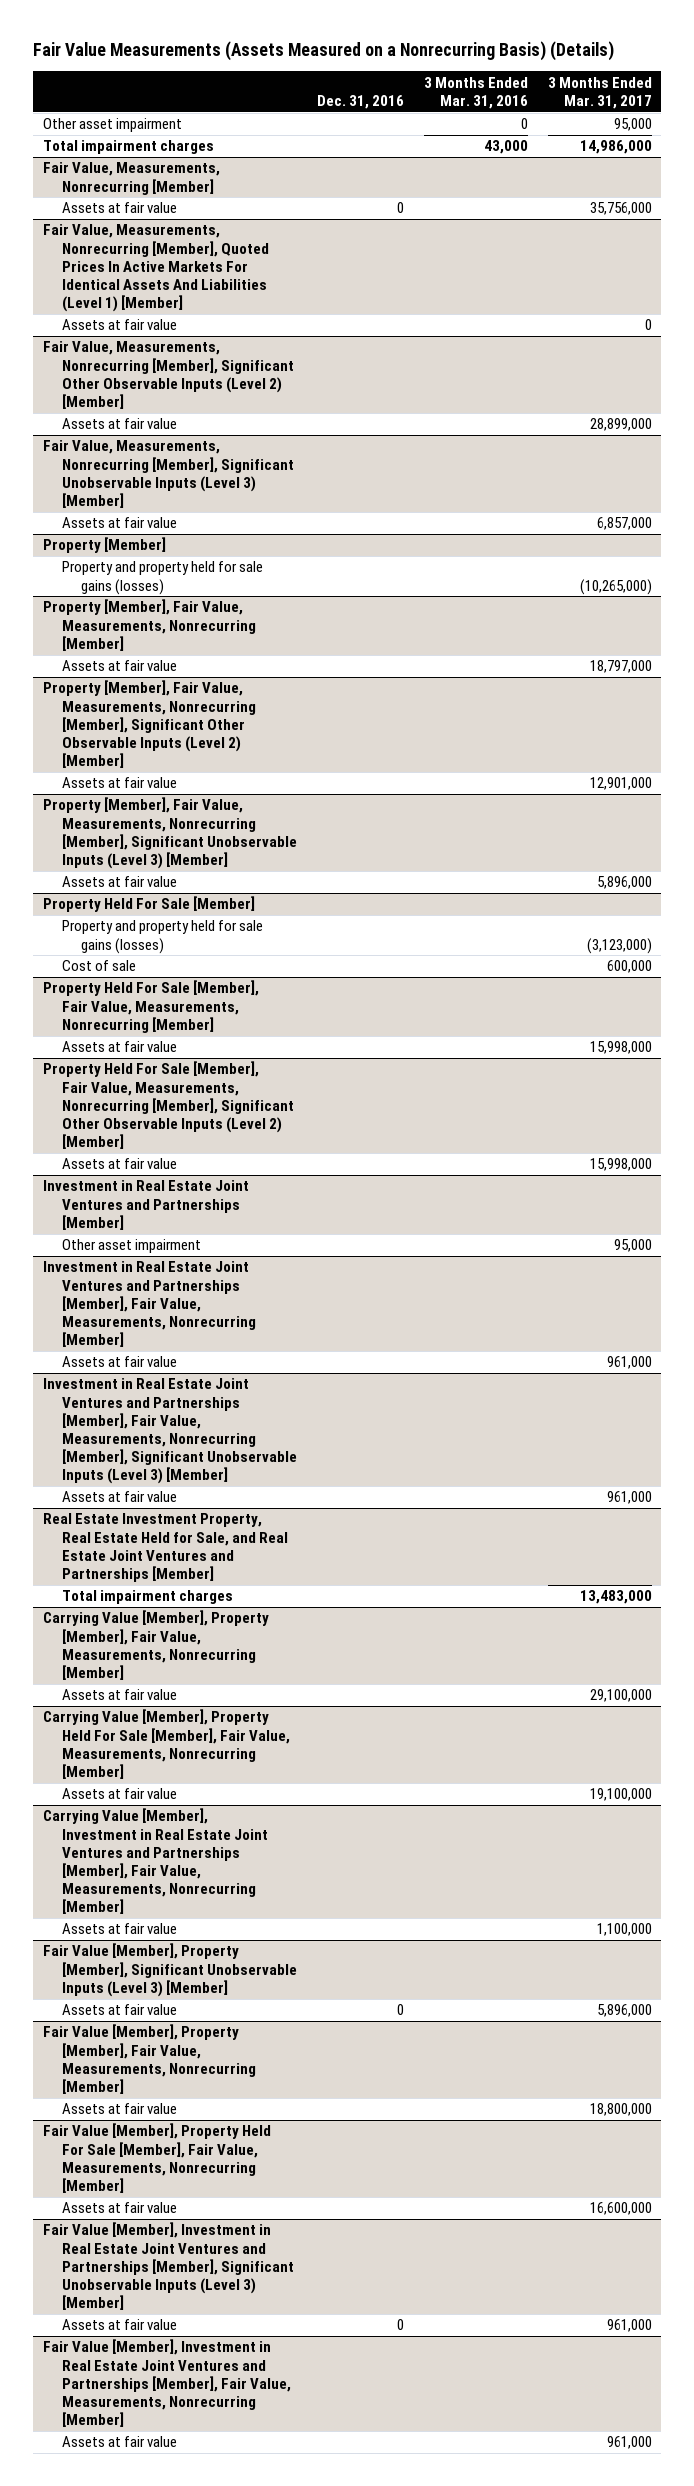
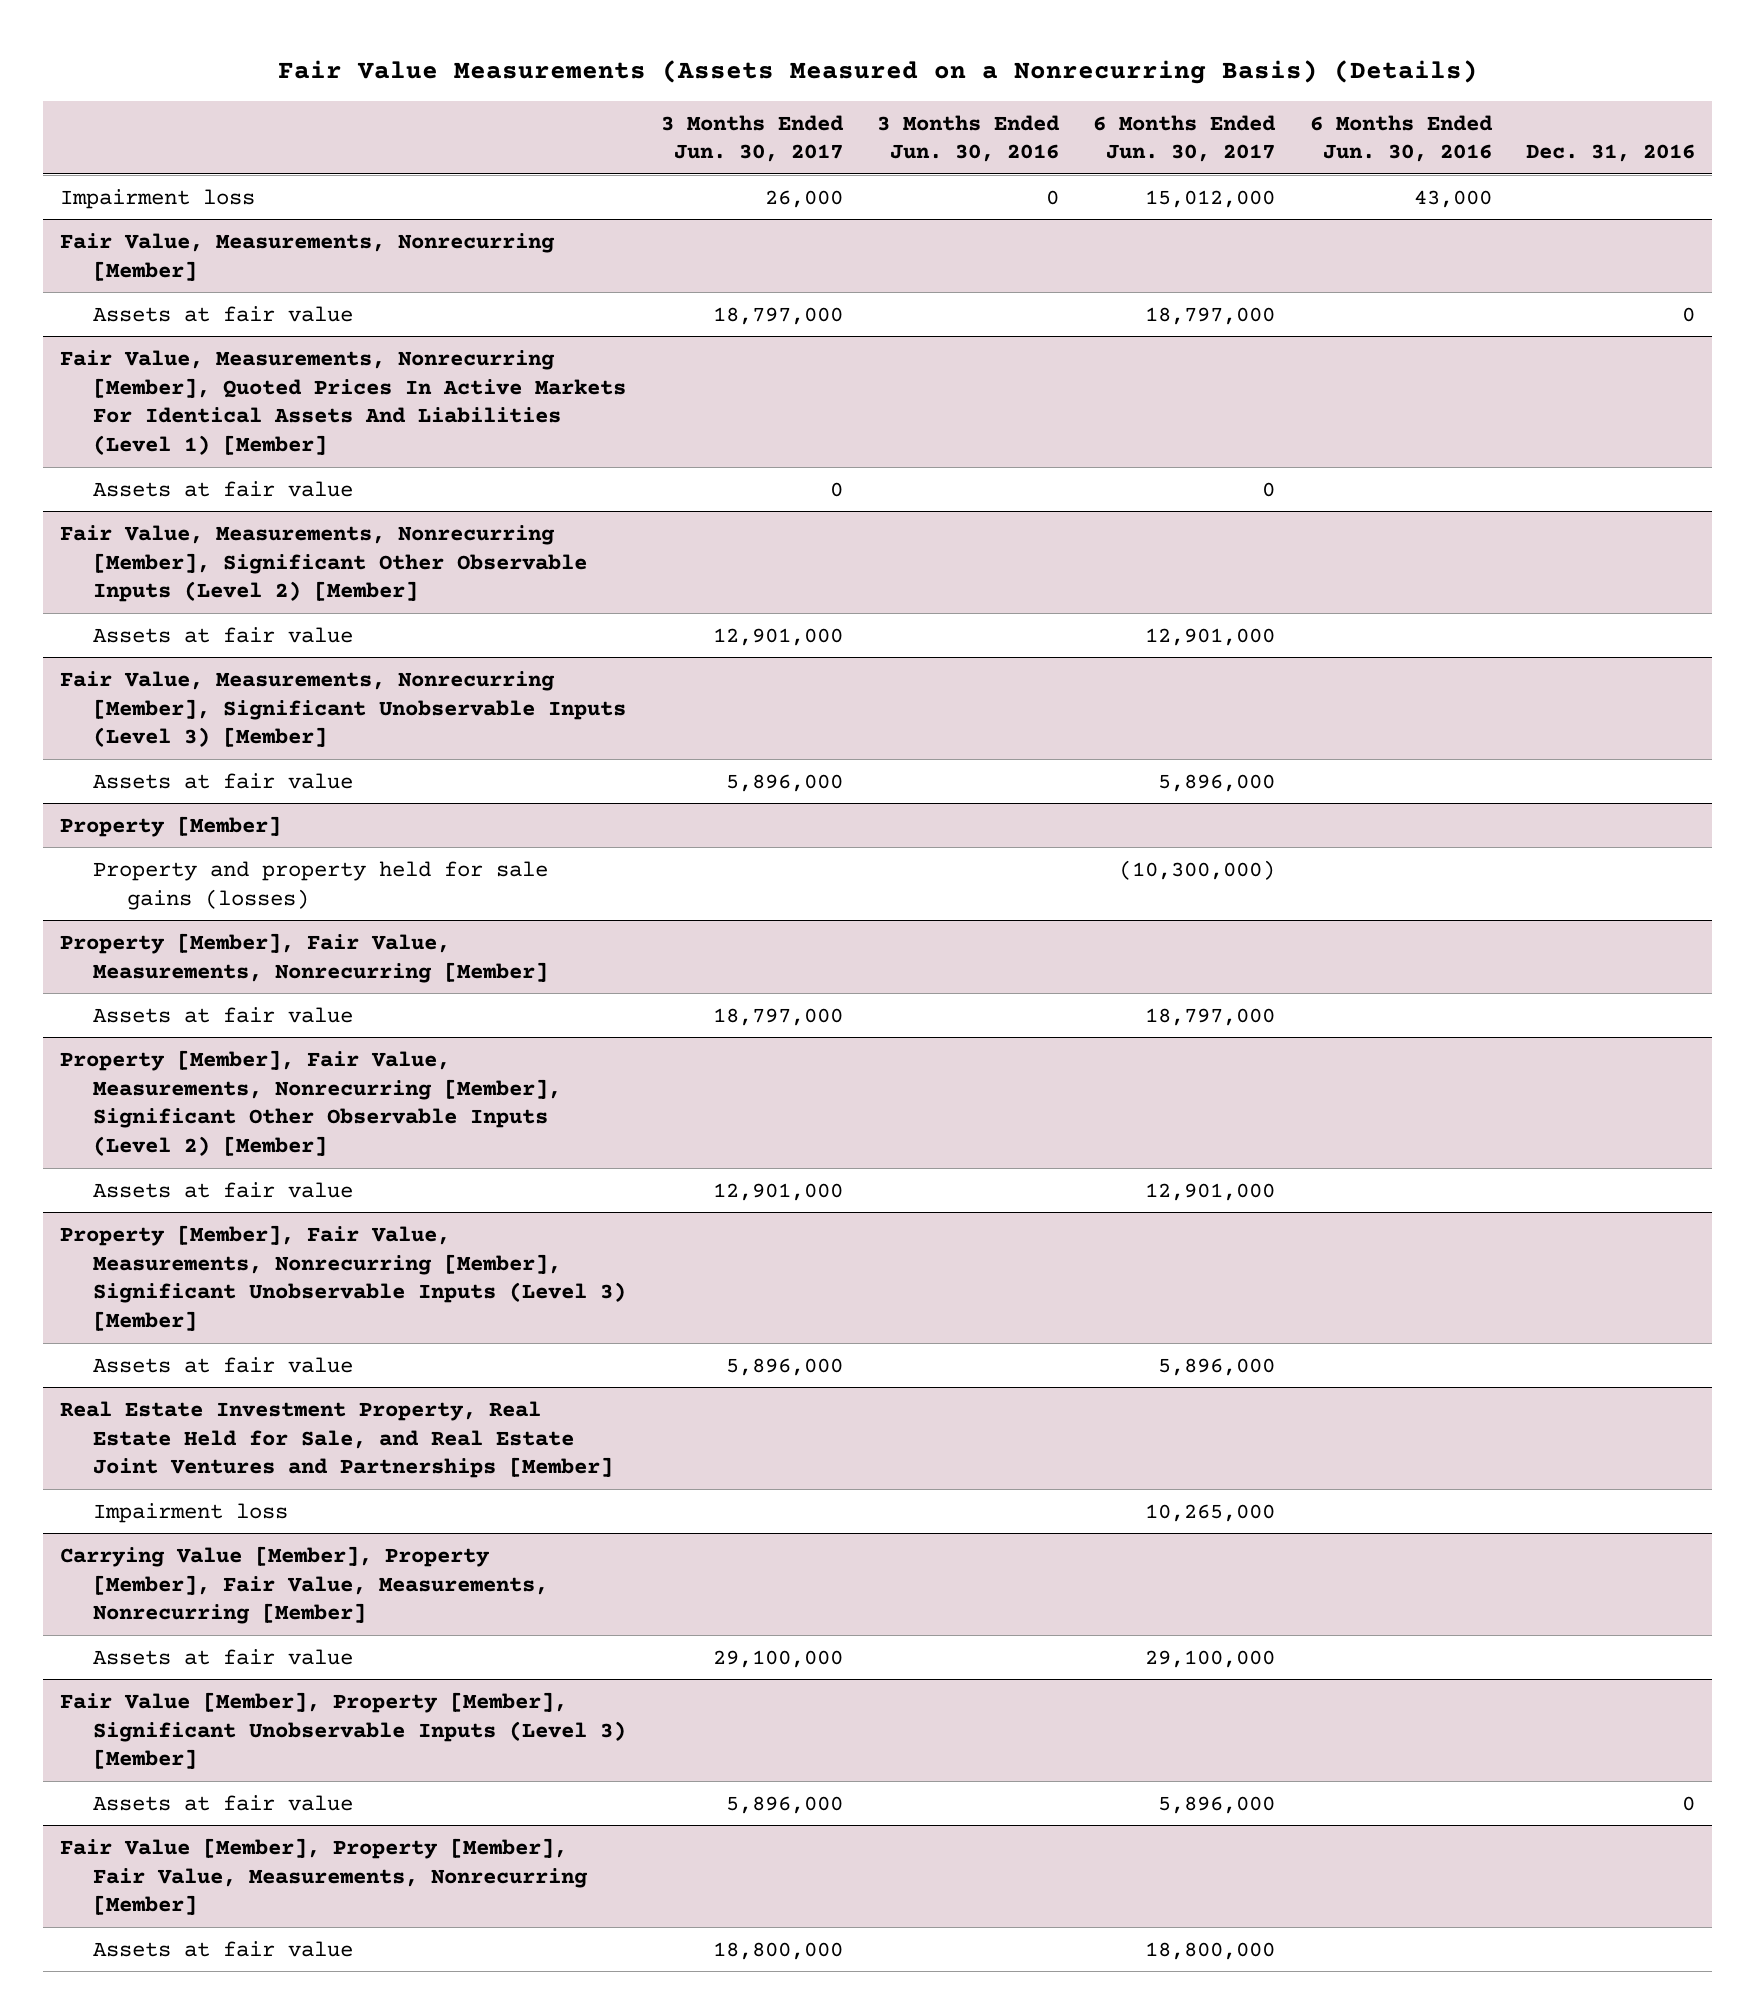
[423,76,528,109] 3 Months Ended Mar. 31, 2016 -> none
[547,76,652,109] 3 Months Ended Mar. 31, 2017 -> none
none -> [660,114,844,163] 3 Months Ended Jun. 30, 2017
none -> [877,114,1061,163] 3 Months Ended Jun. 30, 2016
none -> [1093,114,1277,163] 6 Months Ended Jun. 30, 2017
none -> [1309,114,1493,163] 6 Months Ended Jun. 30, 2016
[42,118,182,133] Other asset impairment -> none
[42,140,214,155] Total impairment charges -> [60,188,256,209] Impairment loss
[42,896,255,913] Property Held For Sale [Member] -> none
[62,920,264,954] Property and property held for sale gains (losses) -> none
[62,960,137,972] Cost of sale -> none
[42,980,259,1033] Property Held For Sale [Member], Fair Value, Measurements, Nonrecurring [Member] -> none
[62,1041,178,1053] Assets at fair value -> none
[42,1061,295,1150] Property Held For Sale [Member], Fair Value, Measurements, Nonrecurring [Member], Significant Other Observable Inputs (Level 2) [Member] -> none
[62,1158,178,1170] Assets at fair value -> none
[42,1180,249,1230] Investment in Real Estate Joint Ventures and Partnerships [Member] -> none
[62,1239,202,1254] Other asset impairment -> none
[42,1261,257,1348] Investment in Real Estate Joint Ventures and Partnerships [Member], Fair Value, Measurements, Nonrecurring [Member] -> none
[62,1356,178,1368] Assets at fair value -> none
[42,1378,298,1485] Investment in Real Estate Joint Ventures and Partnerships [Member], Fair Value, Measurements, Nonrecurring [Member], Significant Unobservable Inputs (Level 3) [Member] -> none
[62,1491,178,1503] Assets at fair value -> none
[62,1590,234,1605] Total impairment charges -> [93,1502,289,1523] Impairment loss
[42,1709,291,1780] Carrying Value [Member], Property Held For Sale [Member], Fair Value, Measurements, Nonrecurring [Member] -> none
[62,1788,178,1800] Assets at fair value -> none
[42,1808,269,1915] Carrying Value [Member], Investment in Real Estate Joint Ventures and Partnerships [Member], Fair Value, Measurements, Nonrecurring [Member] -> none
[62,1923,178,1935] Assets at fair value -> none
[42,2123,271,2194] Fair Value [Member], Property Held For Sale [Member], Fair Value, Measurements, Nonrecurring [Member] -> none
[62,2202,178,2214] Assets at fair value -> none
[42,2222,295,2311] Fair Value [Member], Investment in Real Estate Joint Ventures and Partnerships [Member], Significant Unobservable Inputs (Level 3) [Member] -> none
[62,2319,178,2331] Assets at fair value -> none
[42,2339,292,2428] Fair Value [Member], Investment in Real Estate Joint Ventures and Partnerships [Member], Fair Value, Measurements, Nonrecurring [Member] -> none
[62,2436,178,2448] Assets at fair value -> none

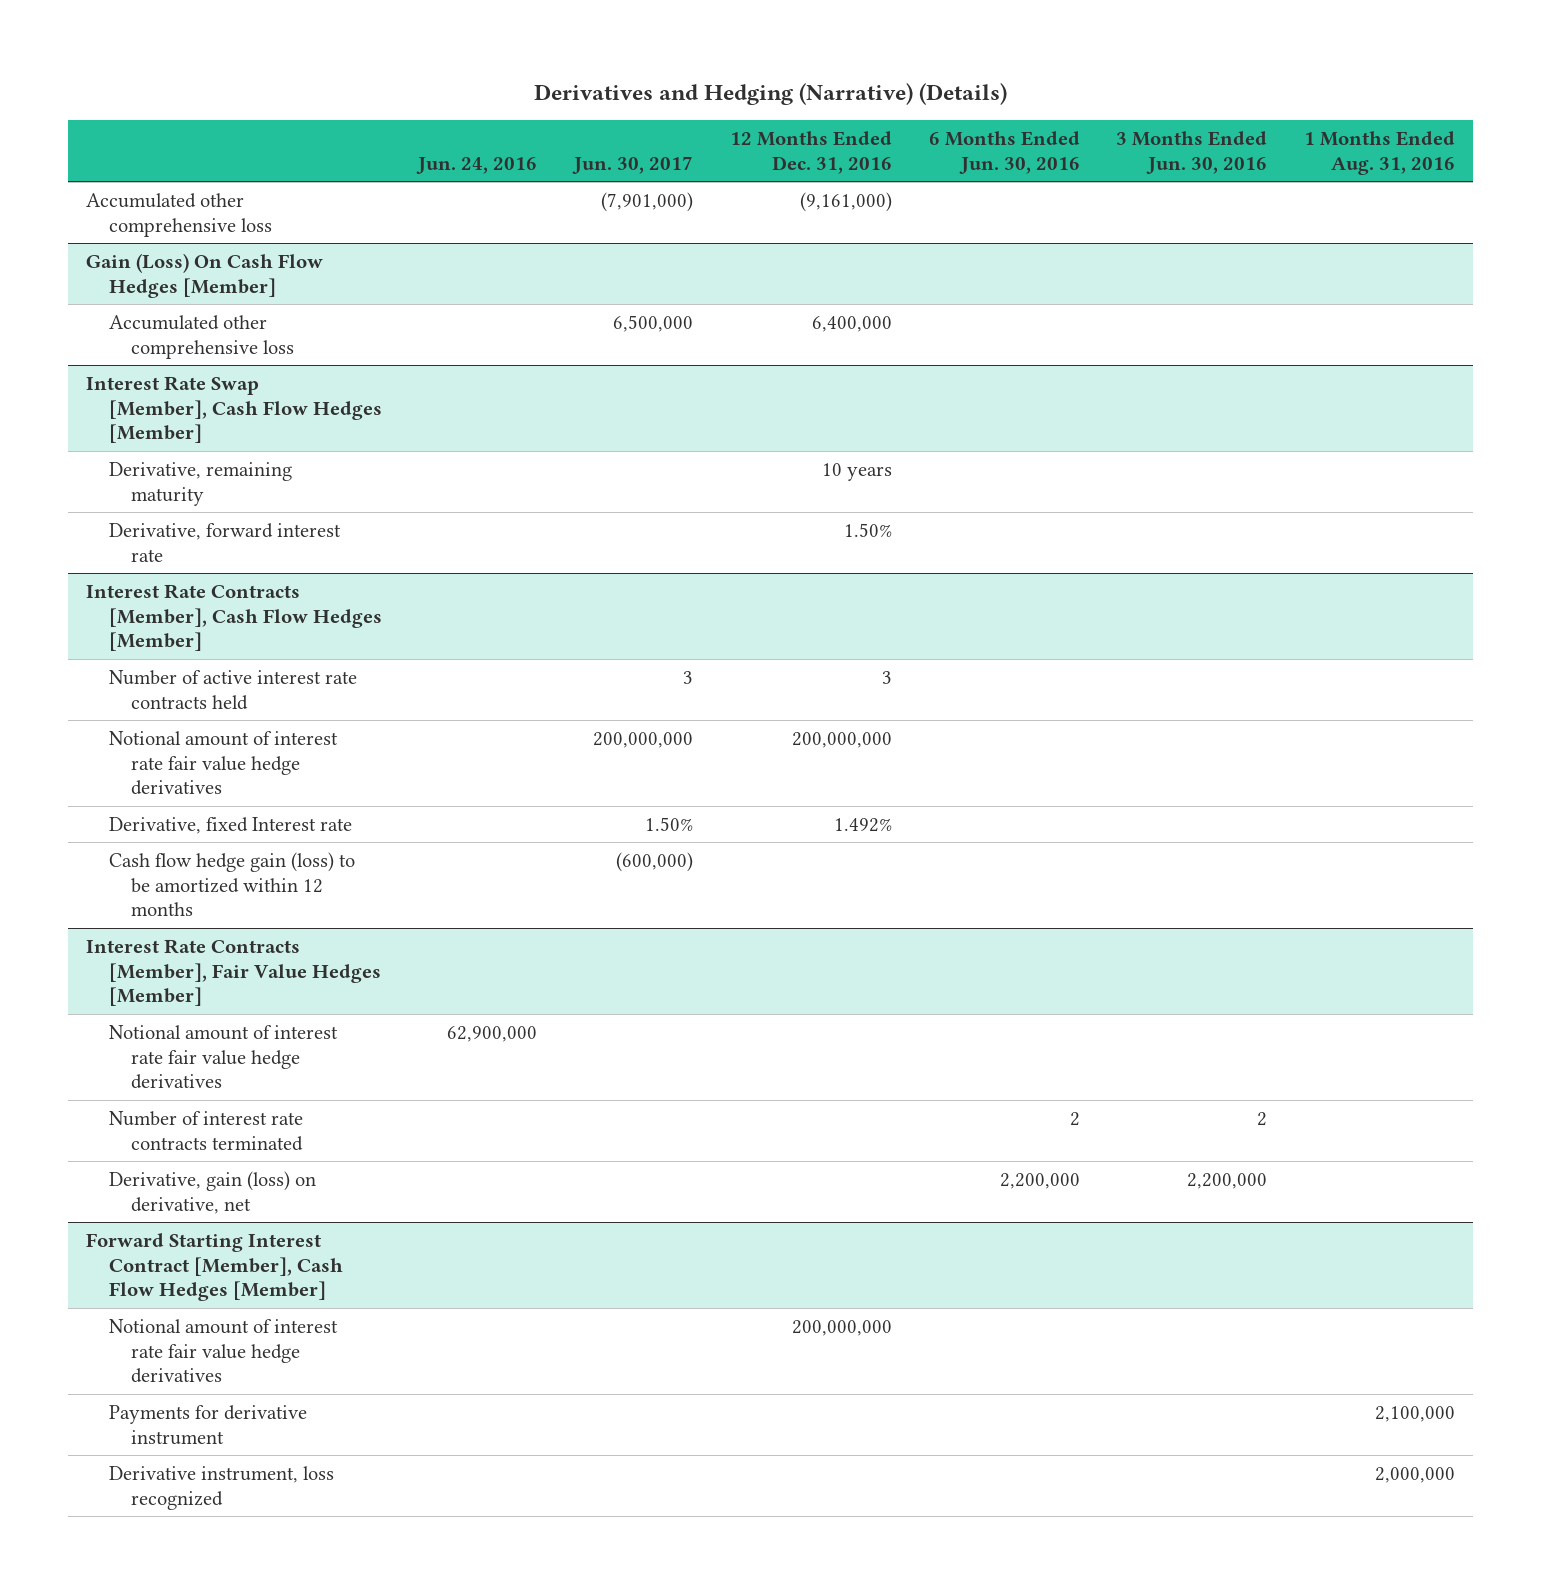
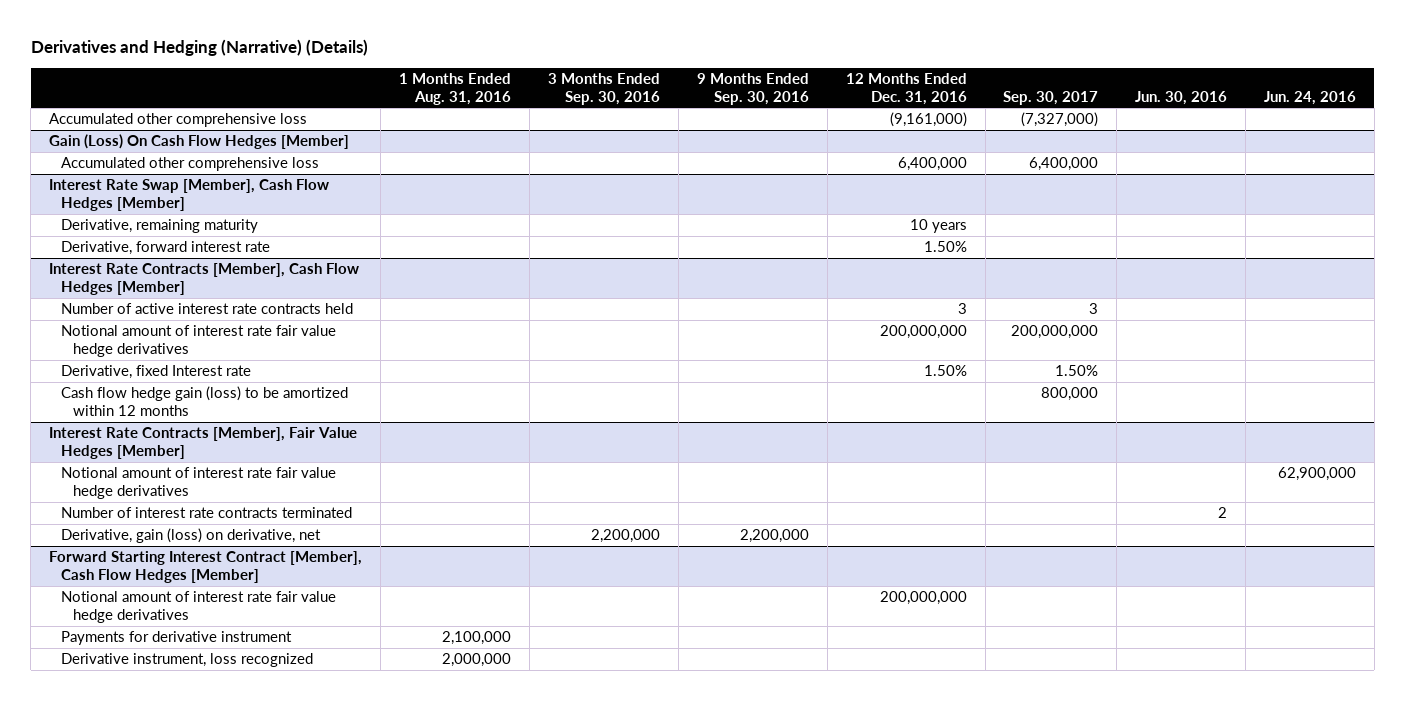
[572,155,694,174] Jun. 30, 2017 -> none
[928,131,1080,174] 6 Months Ended Jun. 30, 2016 -> none
[1116,131,1268,174] 3 Months Ended Jun. 30, 2016 -> none
none -> [547,72,660,105] 3 Months Ended Sep. 30, 2016
none -> [696,72,809,105] 9 Months Ended Sep. 30, 2016
none -> [1003,90,1099,105] Sep. 30, 2017
none -> [1135,90,1228,105] Jun. 30, 2016
[833,817,892,832] 1.492% -> [923,364,967,376] 1.50%

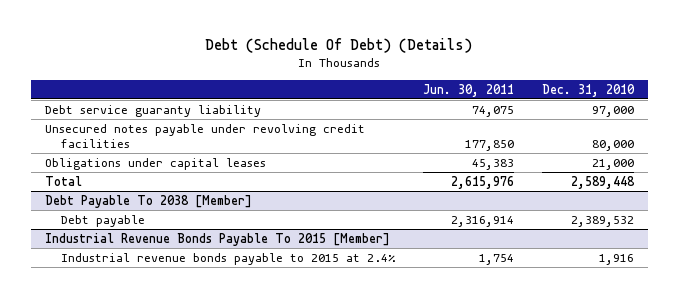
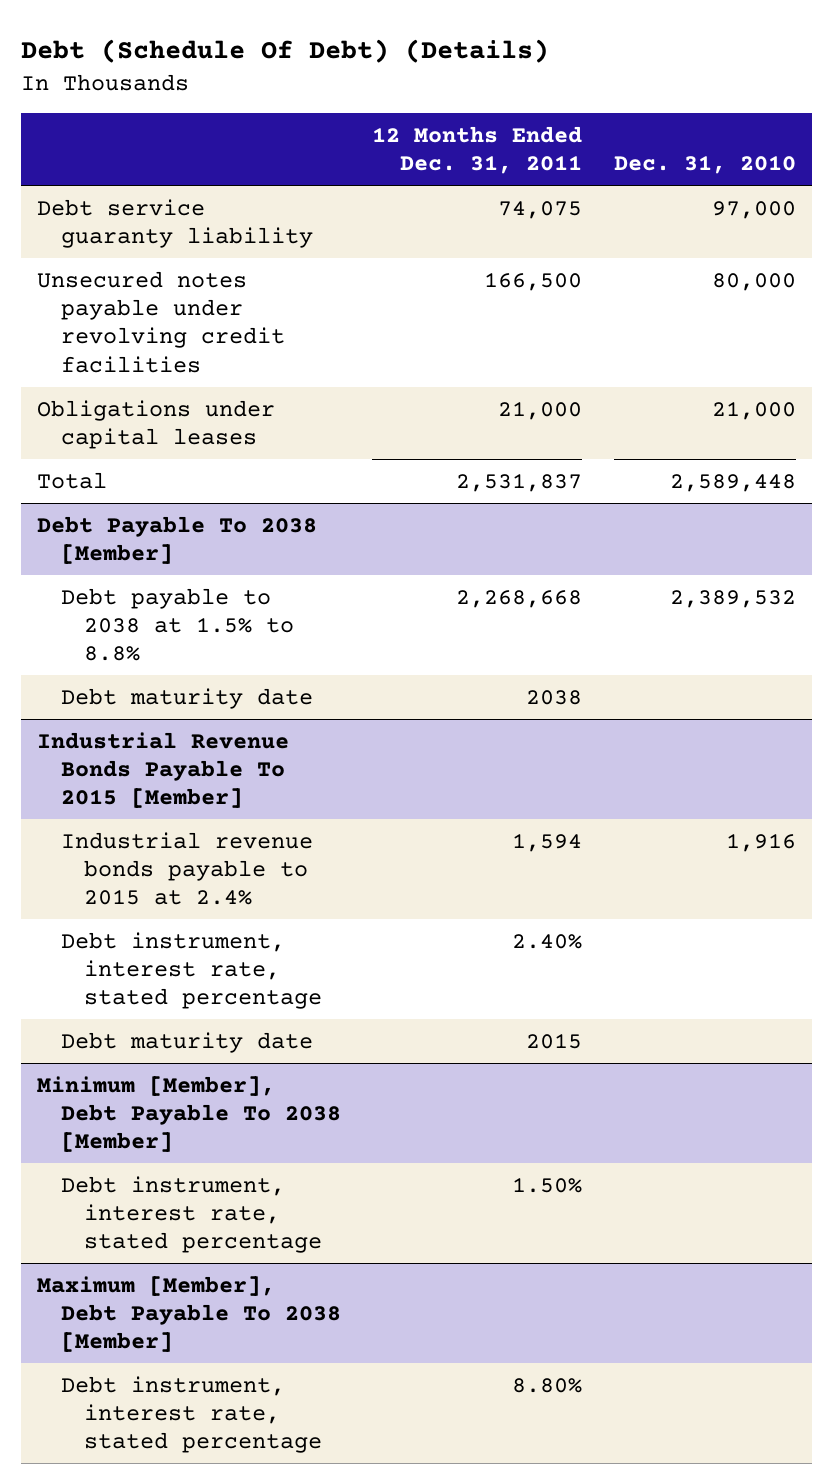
[423,83,515,97] Jun. 30, 2011 -> none
none -> [372,125,583,175] 12 Months Ended Dec. 31, 2011
[60,214,145,227] Debt payable -> [60,587,295,662] Debt payable to 2038 at 1.5% to 8.8%
none -> [60,687,313,709] Debt maturity date
none -> [60,931,323,1010] Debt instrument, interest rate, stated percentage
none -> [60,1031,313,1053] Debt maturity date
none -> [37,1075,341,1153] Minimum [Member], Debt Payable To 2038 [Member]
none -> [60,1175,323,1254] Debt instrument, interest rate, stated percentage
none -> [37,1275,341,1353] Maximum [Member], Debt Payable To 2038 [Member]
none -> [60,1375,323,1454] Debt instrument, interest rate, stated percentage

